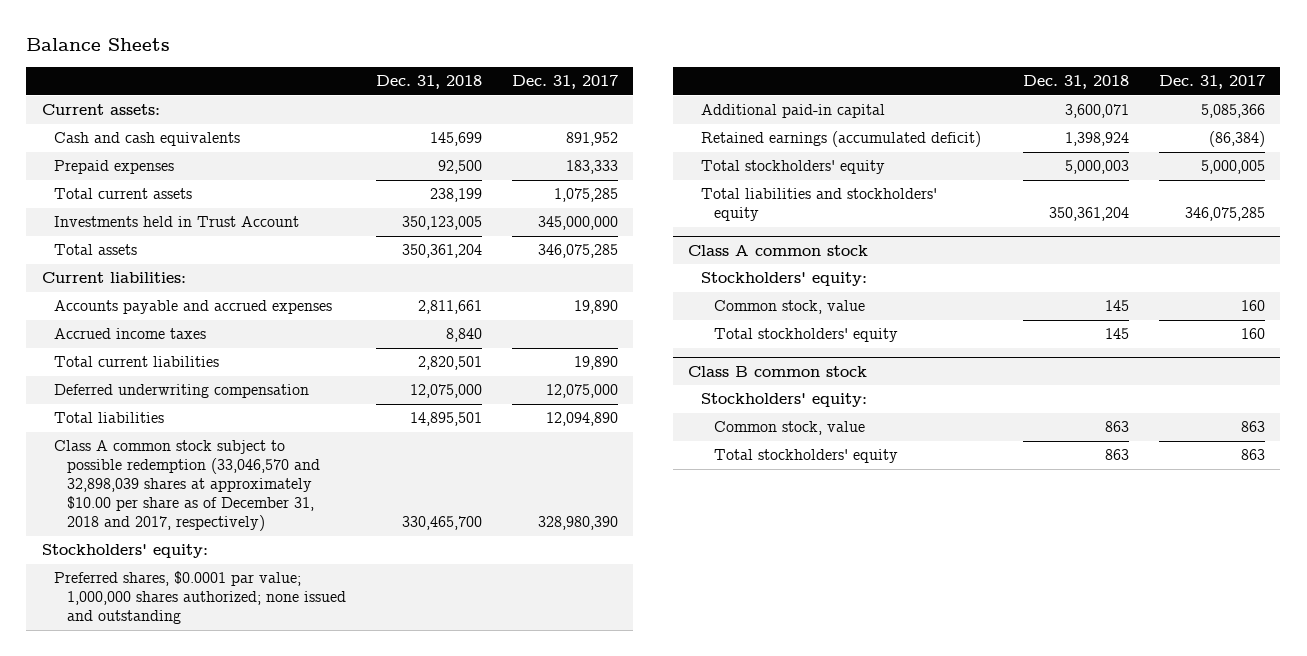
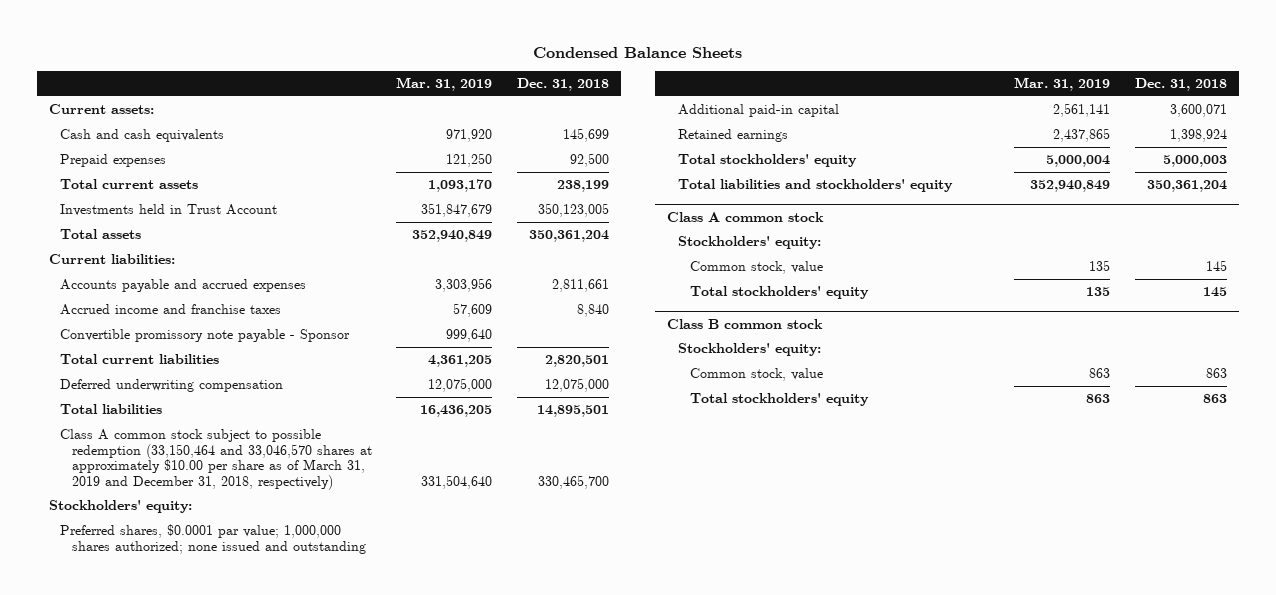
[26,38,171,52] Balance Sheets -> [532,46,742,58] Condensed Balance Sheets
[512,75,619,90] Dec. 31, 2017 -> none
none -> [396,77,493,92] Mar. 31, 2019
[54,328,207,340] Accrued income taxes -> [60,303,282,315] Accrued income and franchise taxes
none -> [60,328,351,342] Convertible promissory note payable - Sponsor
[54,440,320,532] Class A common stock subject to possible redemption (33,046,570 and 32,898,039 shares at approximately $10.00 per share as of December 31, 2018 and 2017, respectively) -> [60,428,372,490] Class A common stock subject to possible redemption (33,150,464 and 33,046,570 shares at approximately $10.00 per share as of March 31, 2019 and December 31, 2018, respectively)
[700,131,981,148] Retained earnings (accumulated deficit) -> [678,128,789,142] Retained earnings

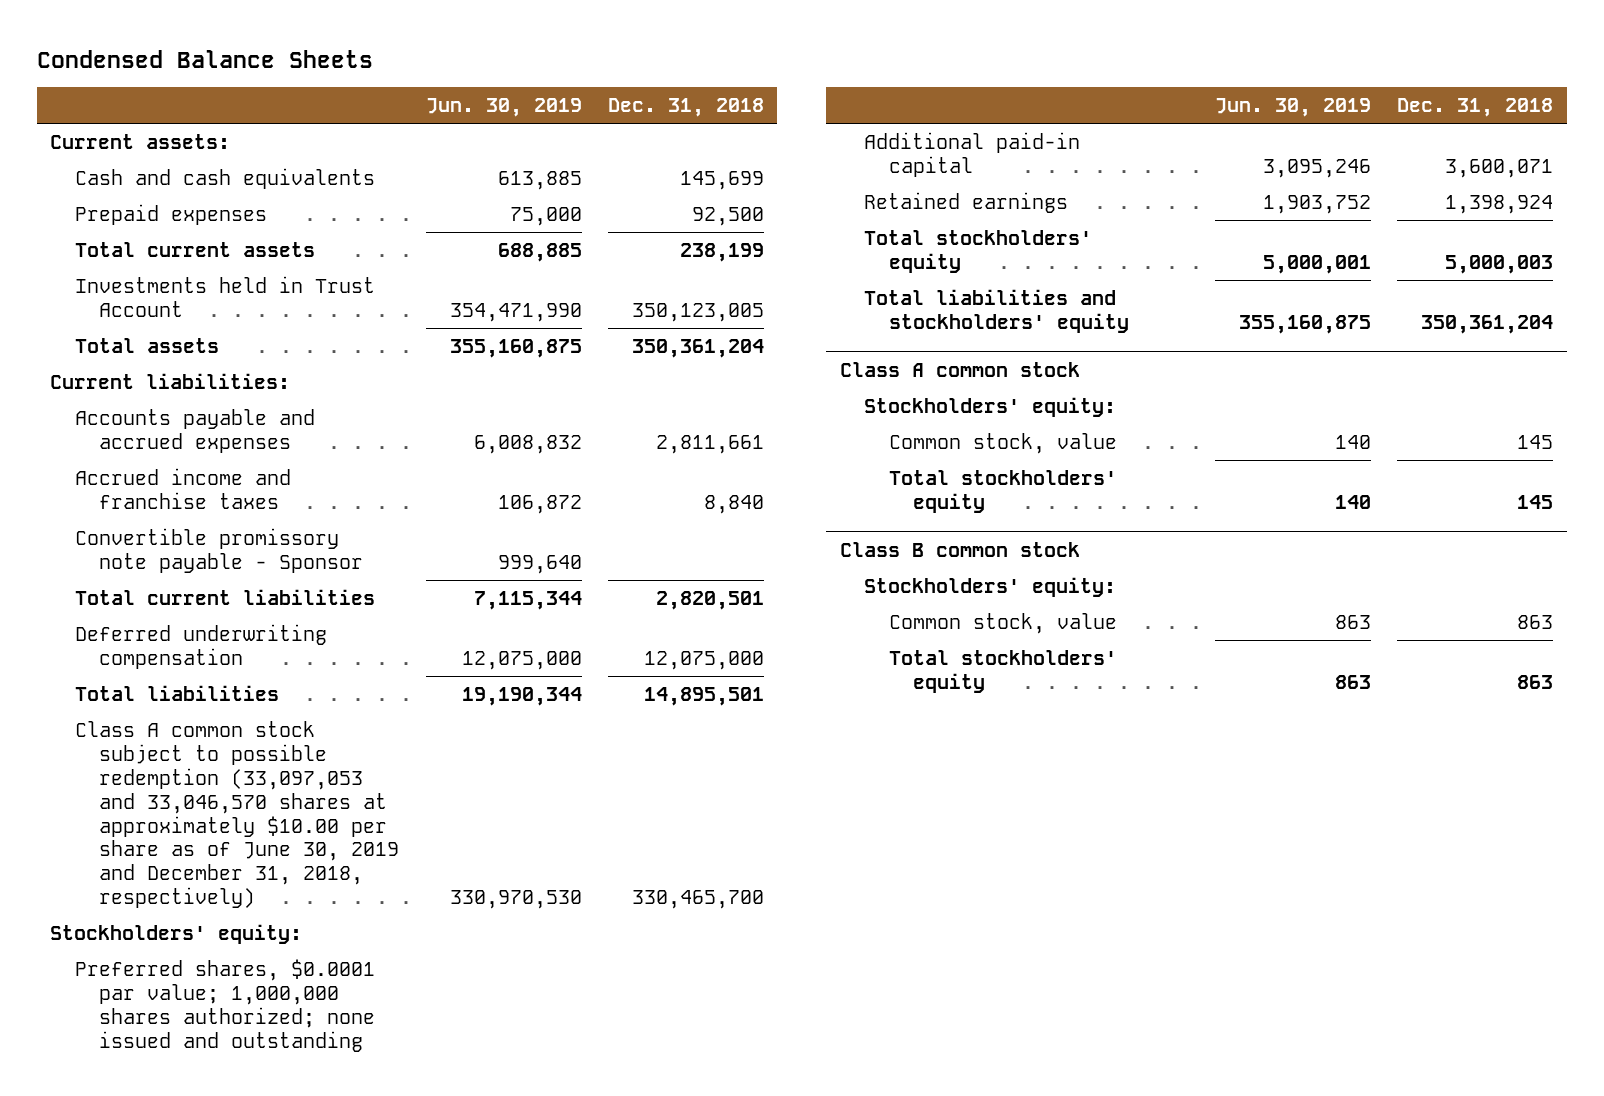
[396,77,493,92] Mar. 31, 2019 -> none
none -> [425,98,582,118] Jun. 30, 2019
[60,428,372,490] Class A common stock subject to possible redemption (33,150,464 and 33,046,570 shares at approximately $10.00 per share as of March 31, 2019 and December 31, 2018, respectively) -> [74,720,400,909] Class A common stock subject to possible redemption (33,097,053 and 33,046,570 shares at approximately $10.00 per share as of June 30, 2019 and December 31, 2018, respectively)

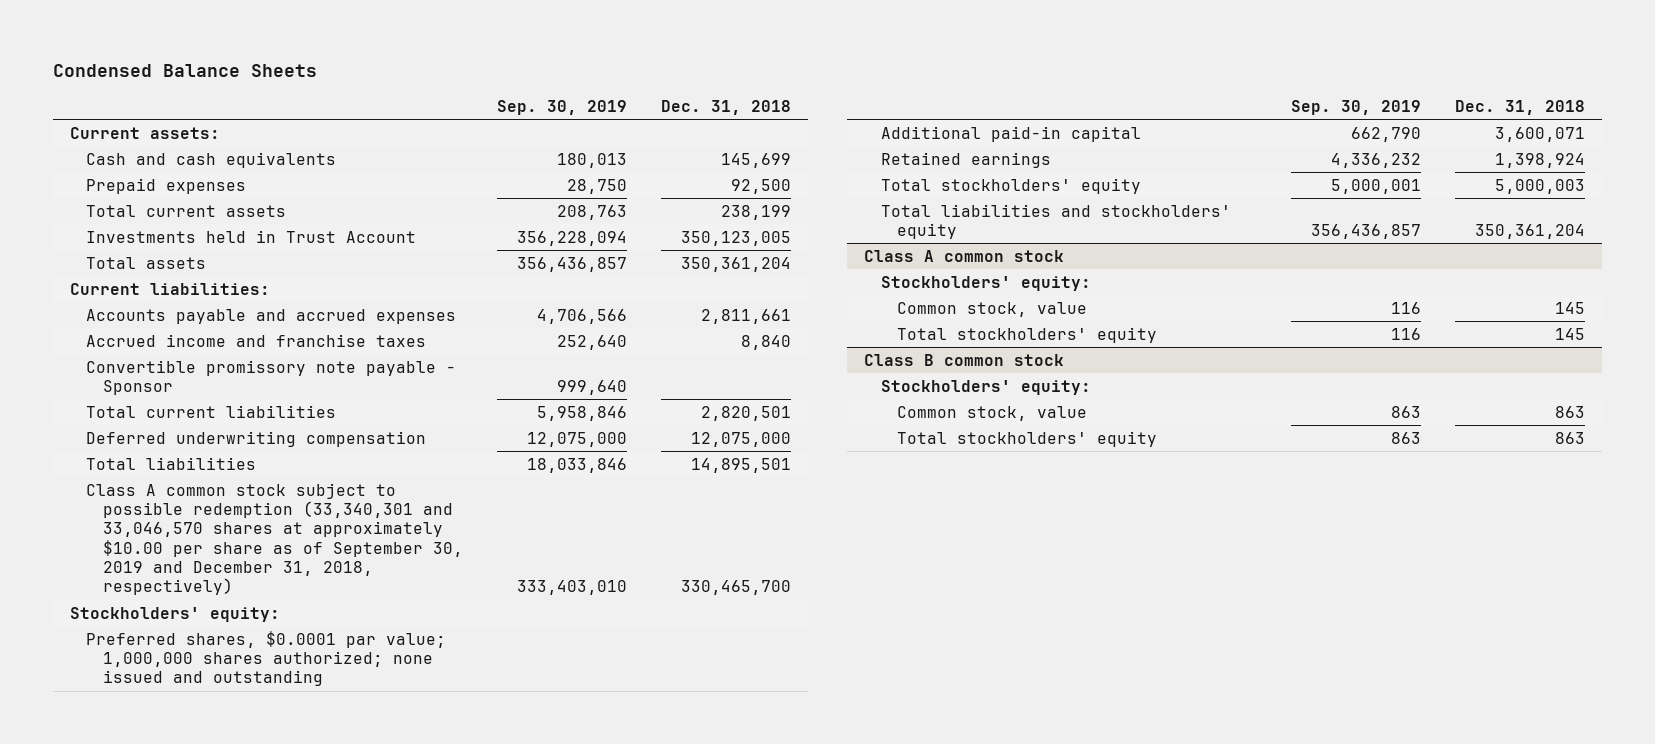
[425,98,582,118] Jun. 30, 2019 -> none
none -> [496,99,627,115] Sep. 30, 2019
[74,720,400,909] Class A common stock subject to possible redemption (33,097,053 and 33,046,570 shares at approximately $10.00 per share as of June 30, 2019 and December 31, 2018, respectively) -> [86,482,463,596] Class A common stock subject to possible redemption (33,340,301 and 33,046,570 shares at approximately $10.00 per share as of September 30, 2019 and December 31, 2018, respectively)

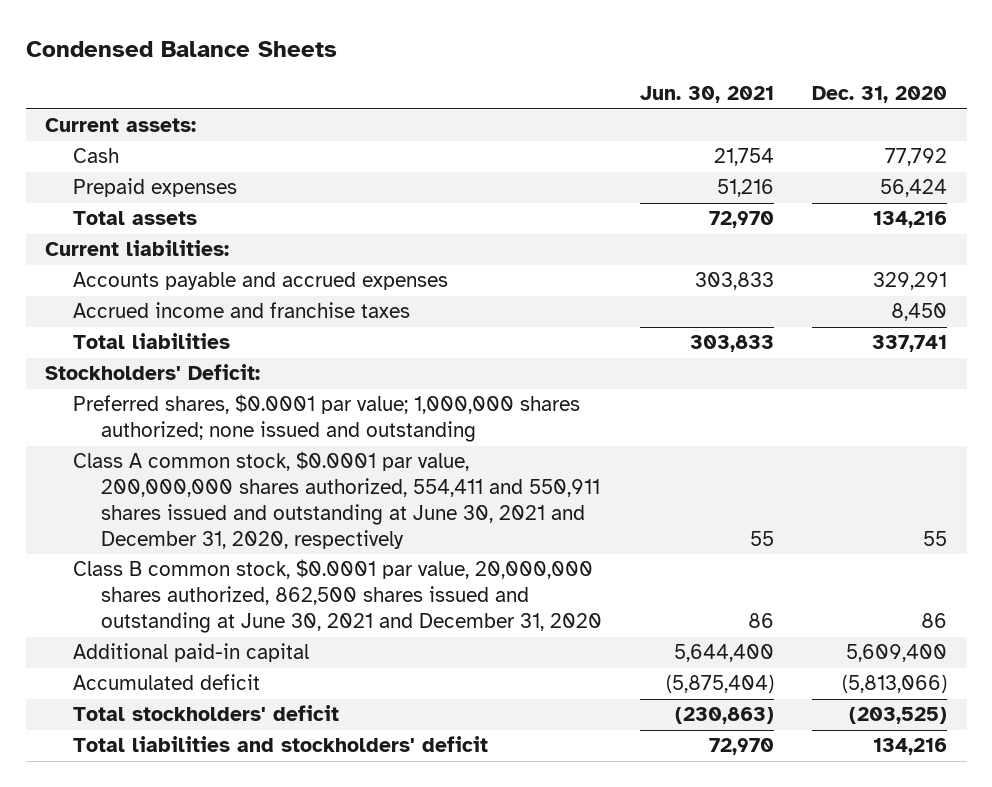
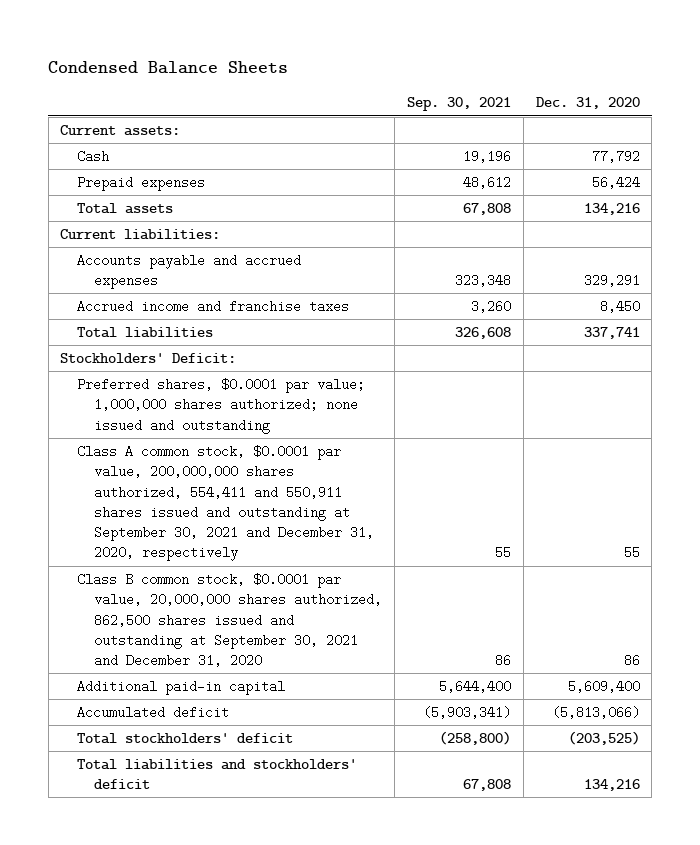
[640,86,775,104] Jun. 30, 2021 -> none
none -> [406,97,511,112] Sep. 30, 2021
[72,451,601,549] Class A common stock, $0.0001 par value, 200,000,000 shares authorized, 554,411 and 550,911 shares issued and outstanding at June 30, 2021 and December 31, 2020, respectively -> [77,445,375,562] Class A common stock, $0.0001 par value, 200,000,000 shares authorized, 554,411 and 550,911 shares issued and outstanding at September 30, 2021 and December 31, 2020, respectively
[72,559,603,634] Class B common stock, $0.0001 par value, 20,000,000 shares authorized, 862,500 shares issued and outstanding at June 30, 2021 and December 31, 2020 -> [77,573,383,668] Class B common stock, $0.0001 par value, 20,000,000 shares authorized, 862,500 shares issued and outstanding at September 30, 2021 and December 31, 2020

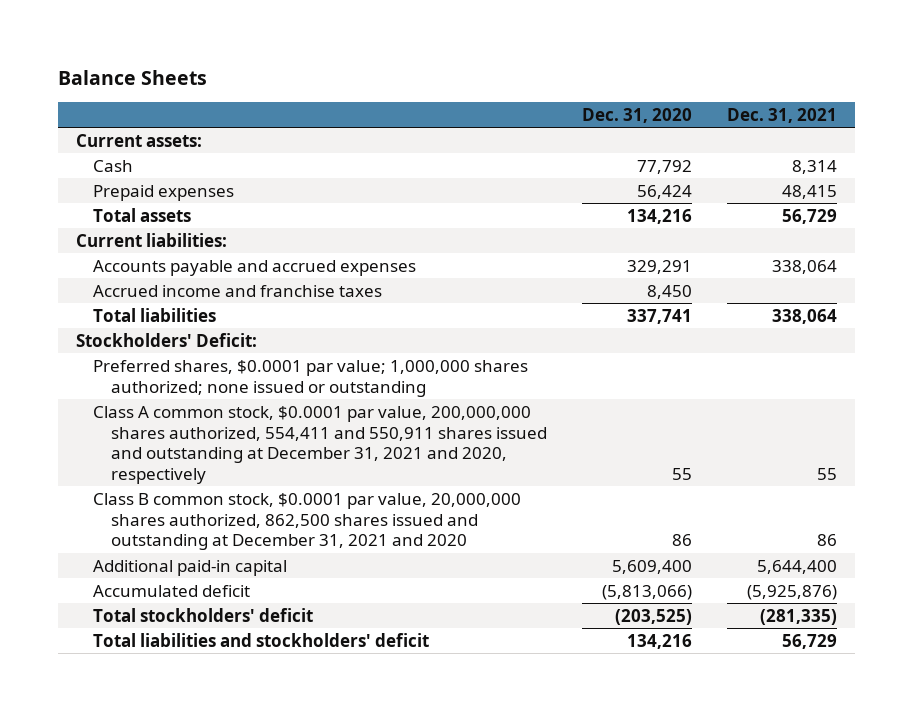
[48,61,289,75] Condensed Balance Sheets -> [58,69,208,85] Balance Sheets
[406,97,511,112] Sep. 30, 2021 -> none
none -> [727,107,838,123] Dec. 31, 2021
[77,378,366,434] Preferred shares, $0.0001 par value; 1,000,000 shares authorized; none issued and outstanding -> [93,359,529,397] Preferred shares, $0.0001 par value; 1,000,000 shares authorized; none issued or outstanding
[77,445,375,562] Class A common stock, $0.0001 par value, 200,000,000 shares authorized, 554,411 and 550,911 shares issued and outstanding at September 30, 2021 and December 31, 2020, respectively -> [93,405,547,484] Class A common stock, $0.0001 par value, 200,000,000 shares authorized, 554,411 and 550,911 shares issued and outstanding at December 31, 2021 and 2020, respectively
[77,573,383,668] Class B common stock, $0.0001 par value, 20,000,000 shares authorized, 862,500 shares issued and outstanding at September 30, 2021 and December 31, 2020 -> [93,492,522,551] Class B common stock, $0.0001 par value, 20,000,000 shares authorized, 862,500 shares issued and outstanding at December 31, 2021 and 2020

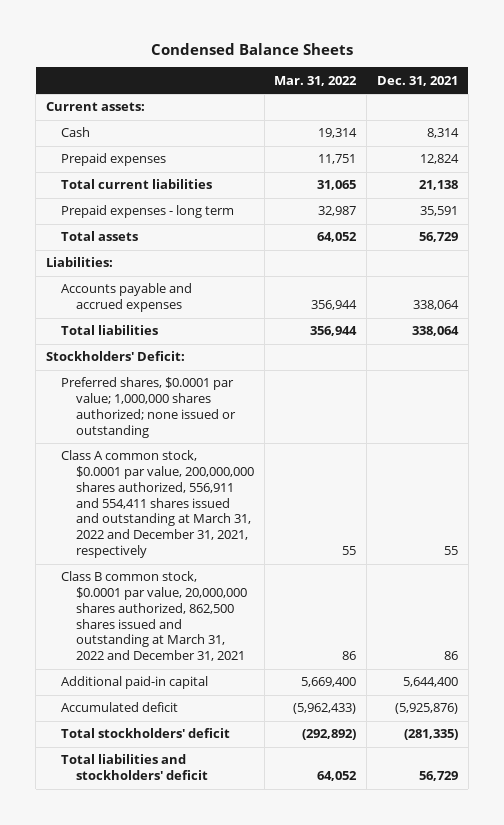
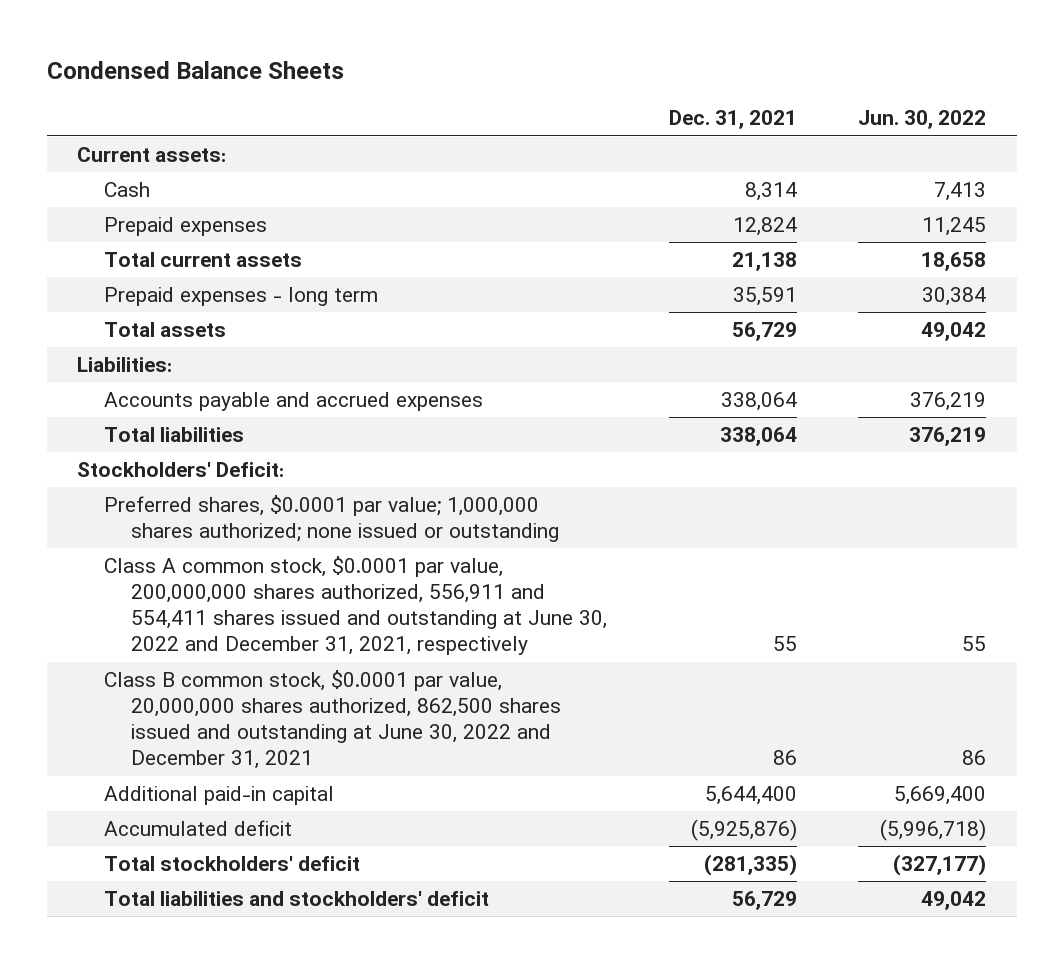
[274,75,358,86] Mar. 31, 2022 -> none
none -> [858,110,987,130] Jun. 30, 2022
[60,179,212,190] Total current liabilities -> [104,252,303,268] Total current assets
[60,450,254,559] Class A common stock, $0.0001 par value, 200,000,000 shares authorized, 556,911 and 554,411 shares issued and outstanding at March 31, 2022 and December 31, 2021, respectively -> [104,556,608,656] Class A common stock, $0.0001 par value, 200,000,000 shares authorized, 556,911 and 554,411 shares issued and outstanding at June 30, 2022 and December 31, 2021, respectively
[60,571,247,662] Class B common stock, $0.0001 par value, 20,000,000 shares authorized, 862,500 shares issued and outstanding at March 31, 2022 and December 31, 2021 -> [104,670,562,770] Class B common stock, $0.0001 par value, 20,000,000 shares authorized, 862,500 shares issued and outstanding at June 30, 2022 and December 31, 2021

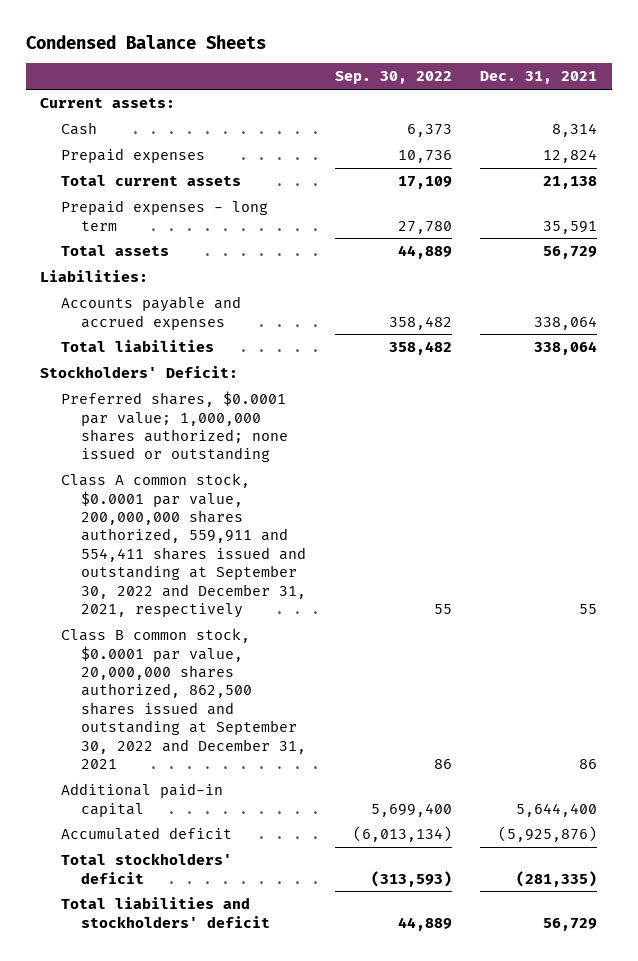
[858,110,987,130] Jun. 30, 2022 -> none
none -> [334,71,452,85] Sep. 30, 2022
[104,556,608,656] Class A common stock, $0.0001 par value, 200,000,000 shares authorized, 556,911 and 554,411 shares issued and outstanding at June 30, 2022 and December 31, 2021, respectively -> [60,473,307,619] Class A common stock, $0.0001 par value, 200,000,000 shares authorized, 559,911 and 554,411 shares issued and outstanding at September 30, 2022 and December 31, 2021, respectively
[104,670,562,770] Class B common stock, $0.0001 par value, 20,000,000 shares authorized, 862,500 shares issued and outstanding at June 30, 2022 and December 31, 2021 -> [60,628,307,770] Class B common stock, $0.0001 par value, 20,000,000 shares authorized, 862,500 shares issued and outstanding at September 30, 2022 and December 31, 2021

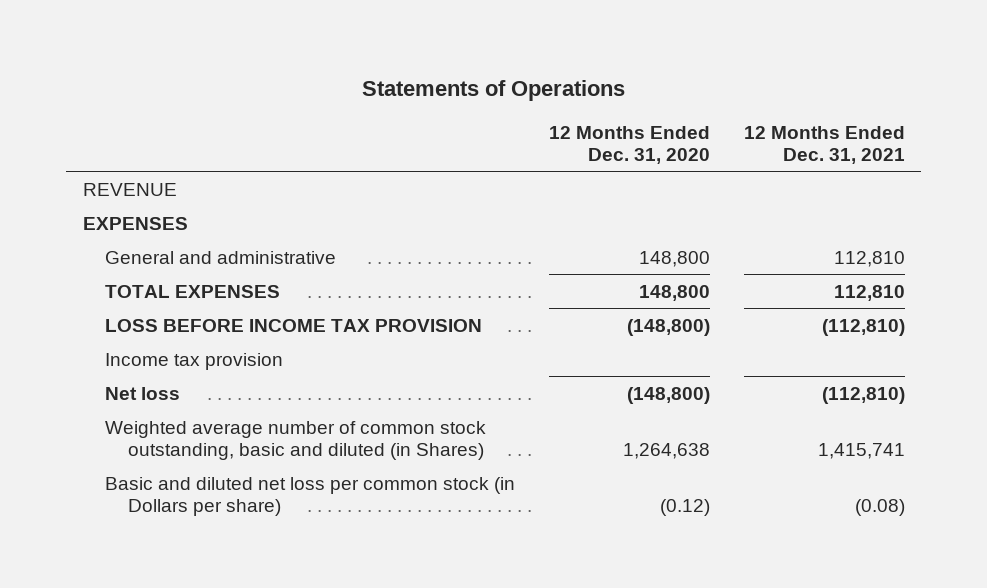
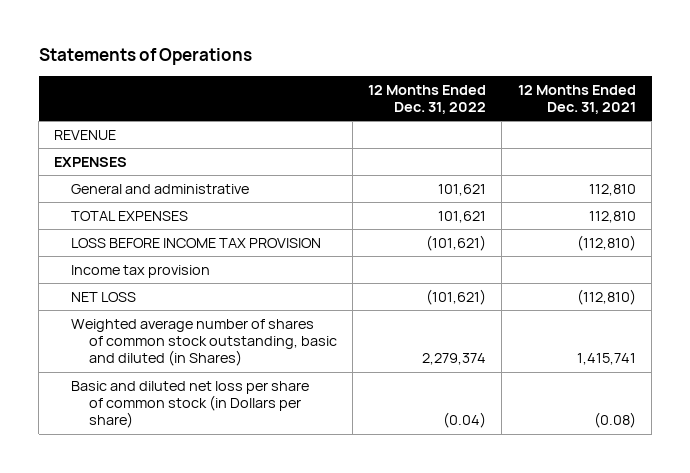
[548,125,710,164] 12 Months Ended Dec. 31, 2020 -> none
none -> [368,84,487,115] 12 Months Ended Dec. 31, 2022
[105,386,181,400] Net loss -> [71,291,137,302] NET LOSS
[105,420,487,460] Weighted average number of common stock outstanding, basic and diluted (in Shares) -> [71,318,337,367] Weighted average number of shares of common stock outstanding, basic and diluted (in Shares)
[105,476,516,516] Basic and diluted net loss per common stock (in Dollars per share) -> [71,380,310,429] Basic and diluted net loss per share of common stock (in Dollars per share)

